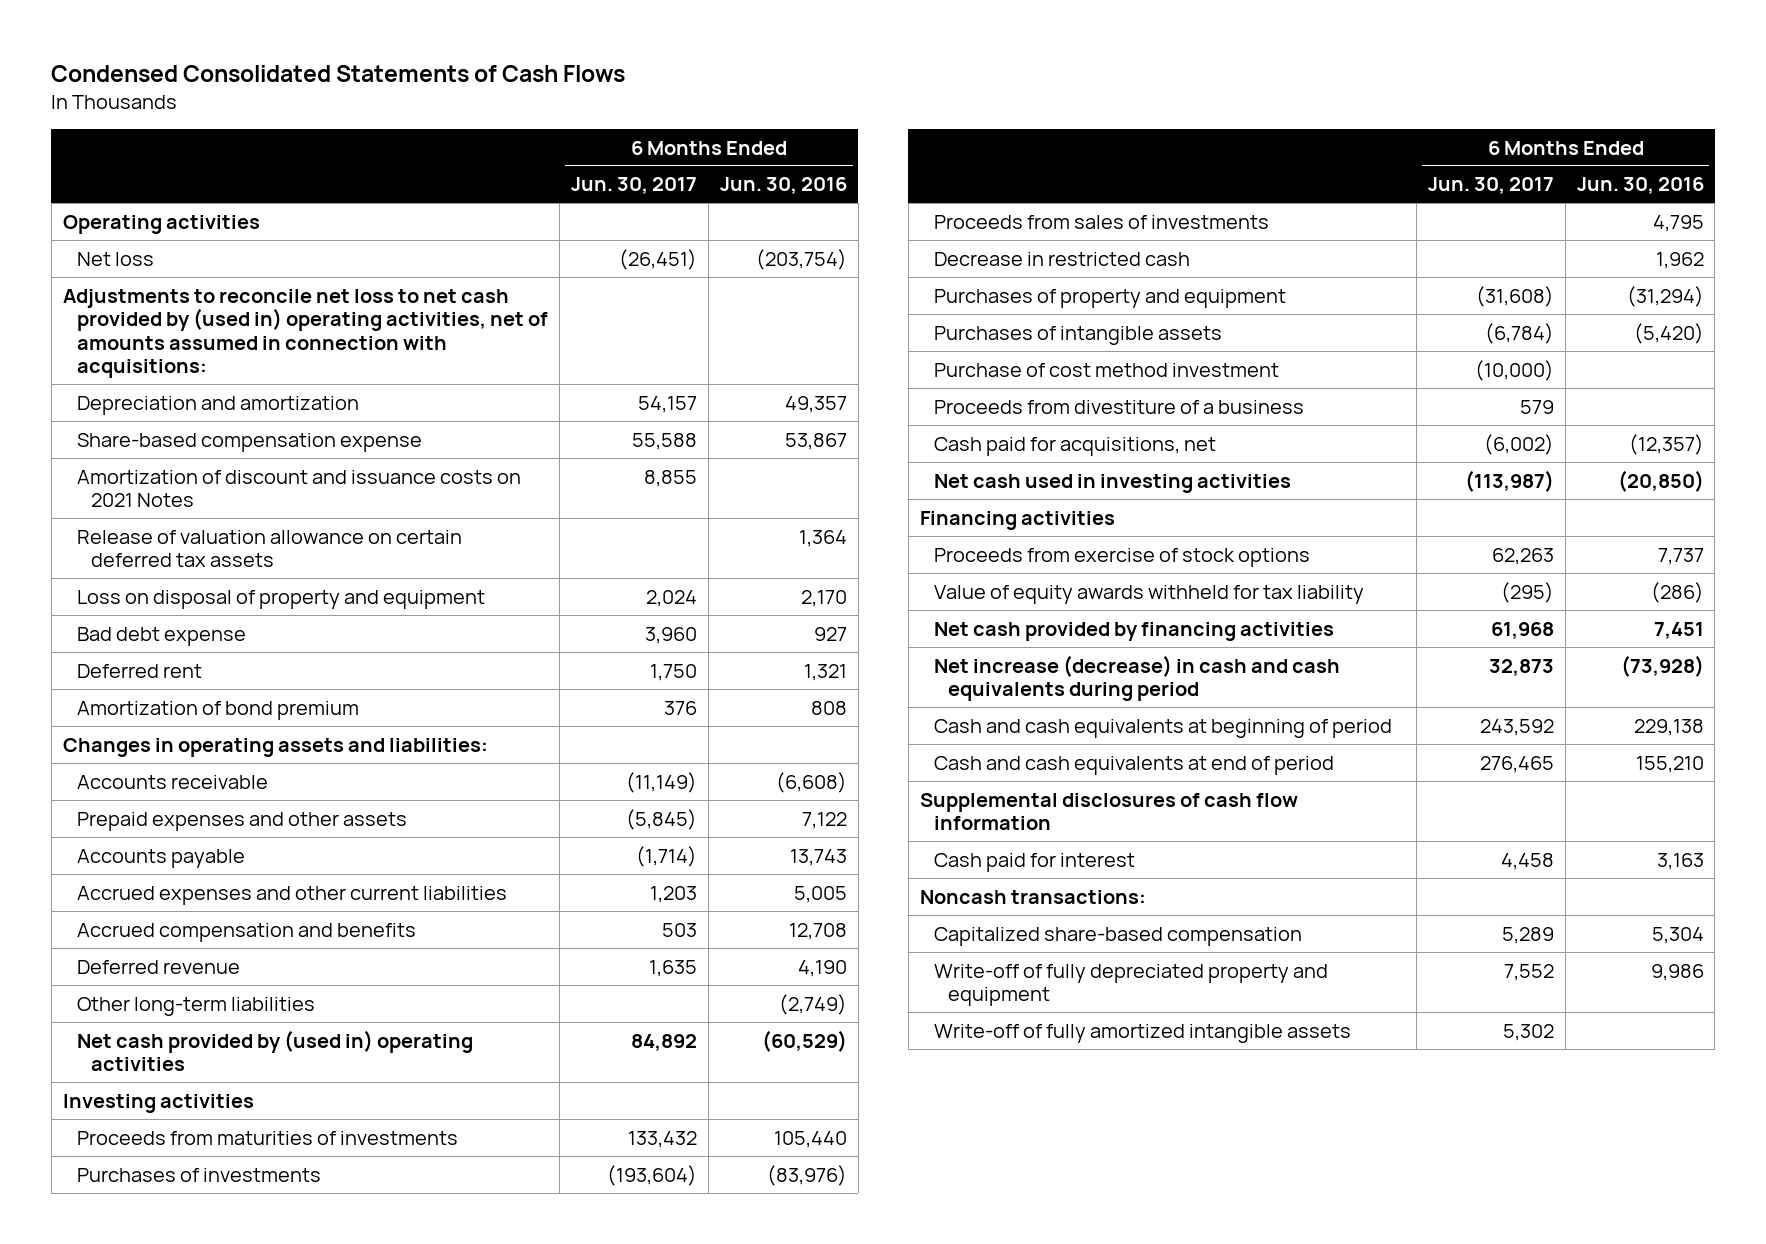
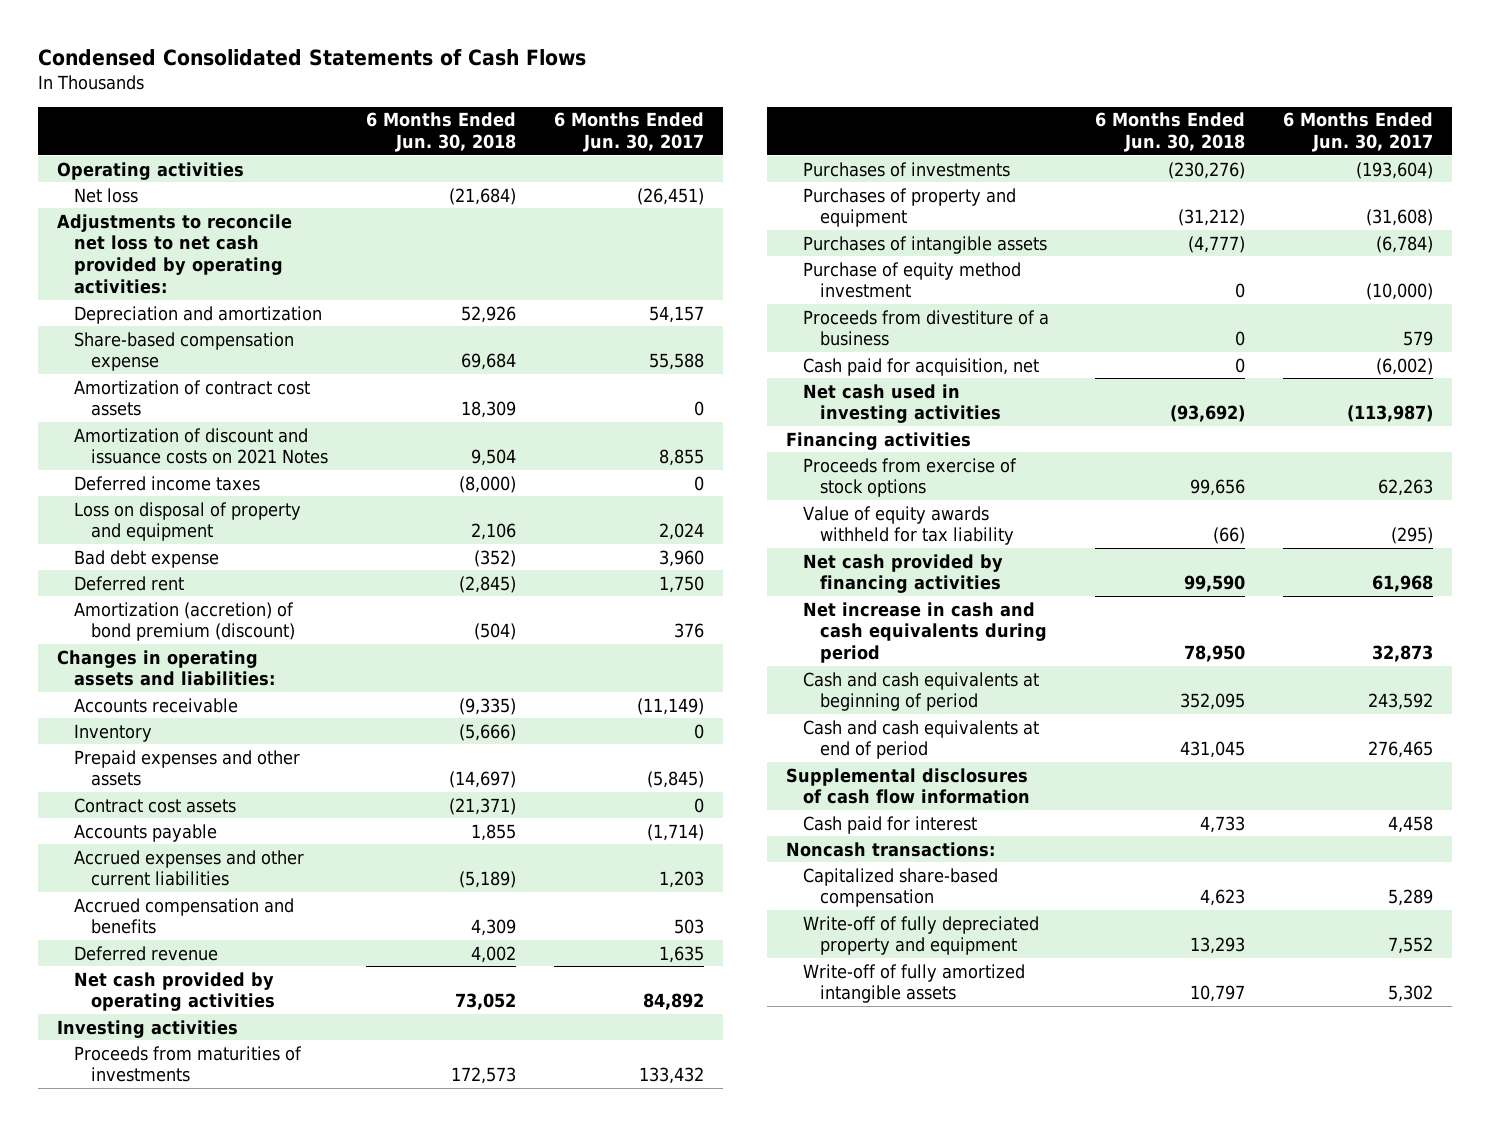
[719,177,847,195] Jun. 30, 2016 -> none
none -> [365,112,516,153] 6 Months Ended Jun. 30, 2018
[62,288,548,379] Adjustments to reconcile net loss to net cash provided by (used in) operating activities, net of amounts assumed in connection with acquisitions: -> [56,213,292,294] Adjustments to reconcile net loss to net cash provided by operating activities:
none -> [73,379,310,417] Amortization of contract cost assets
[76,529,462,568] Release of valuation allowance on certain deferred tax assets -> none
none -> [73,475,260,491] Deferred income taxes
[76,700,359,720] Amortization of bond premium -> [73,601,295,642] Amortization (accretion) of bond premium (discount)
none -> [73,723,152,742] Inventory
none -> [73,797,236,813] Contract cost assets
[76,996,315,1016] Other long-term liabilities -> none
[76,1029,473,1072] Net cash provided by (used in) operating activities -> [73,971,275,1012] Net cash provided by operating activities
[933,214,1269,229] Proceeds from sales of investments -> none
[933,251,1190,266] Decrease in restricted cash -> none
[933,362,1279,377] Purchase of cost method investment -> [803,261,1022,299] Purchase of equity method investment
[933,436,1216,456] Cash paid for acquisitions, net -> [803,357,1040,376] Cash paid for acquisition, net
[933,654,1340,702] Net increase (decrease) in cash and cash equivalents during period -> [803,601,1048,664] Net increase in cash and cash equivalents during period

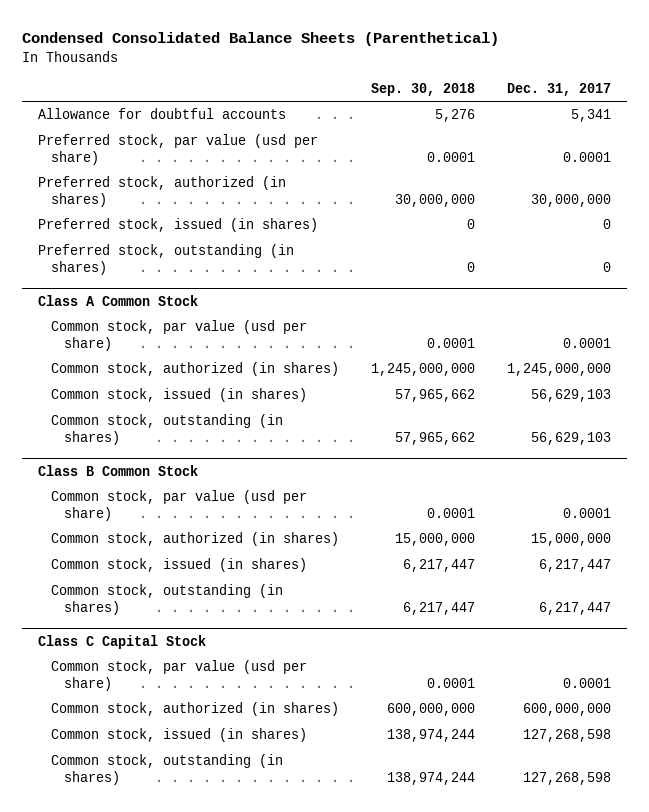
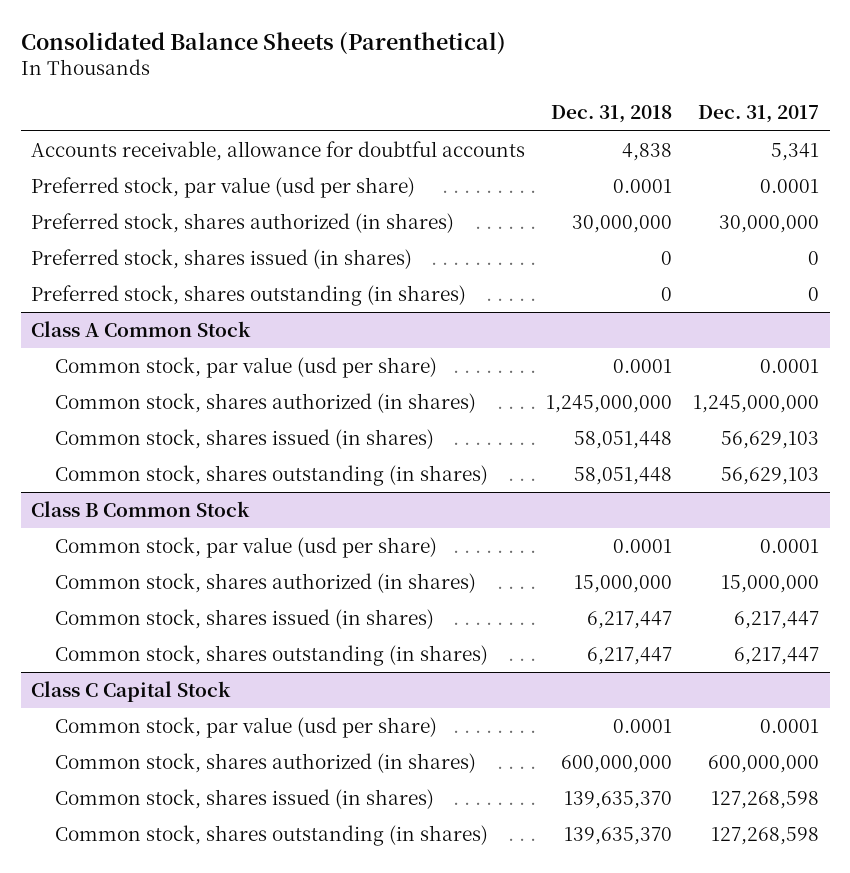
[22,32,500,47] Condensed Consolidated Balance Sheets (Parenthetical) -> [20,31,506,55] Consolidated Balance Sheets (Parenthetical)
[371,82,476,96] Sep. 30, 2018 -> none
none -> [551,105,673,124] Dec. 31, 2018
[38,108,287,120] Allowance for doubtful accounts -> [31,141,526,162] Accounts receivable, allowance for doubtful accounts
[38,176,287,208] Preferred stock, authorized (in shares) -> [31,213,455,234] Preferred stock, shares authorized (in shares)
[38,218,319,233] Preferred stock, issued (in shares) -> [31,249,413,270] Preferred stock, shares issued (in shares)
[38,244,295,276] Preferred stock, outstanding (in shares) -> [31,285,467,307] Preferred stock, shares outstanding (in shares)
[51,362,340,377] Common stock, authorized (in shares) -> [54,393,476,414] Common stock, shares authorized (in shares)
[51,388,308,403] Common stock, issued (in shares) -> [54,429,434,450] Common stock, shares issued (in shares)
[51,414,284,446] Common stock, outstanding (in shares) -> [54,465,488,487] Common stock, shares outstanding (in shares)
[51,532,340,547] Common stock, authorized (in shares) -> [54,573,476,594] Common stock, shares authorized (in shares)
[51,558,308,573] Common stock, issued (in shares) -> [54,609,434,630] Common stock, shares issued (in shares)
[51,584,284,616] Common stock, outstanding (in shares) -> [54,645,488,667] Common stock, shares outstanding (in shares)
[51,702,340,717] Common stock, authorized (in shares) -> [54,753,476,774] Common stock, shares authorized (in shares)
[51,728,308,743] Common stock, issued (in shares) -> [54,789,434,810] Common stock, shares issued (in shares)
[51,754,284,786] Common stock, outstanding (in shares) -> [54,825,488,847] Common stock, shares outstanding (in shares)

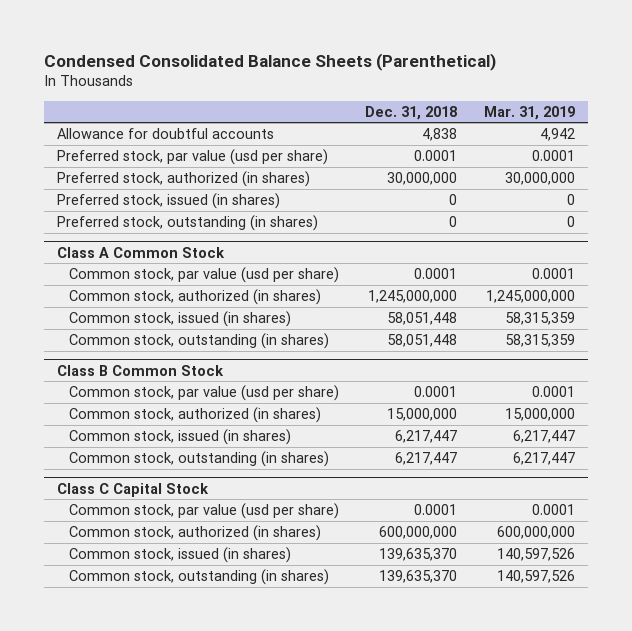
[20,31,506,55] Consolidated Balance Sheets (Parenthetical) -> [43,52,496,71] Condensed Consolidated Balance Sheets (Parenthetical)
[698,105,820,124] Dec. 31, 2017 -> none
none -> [483,105,575,120] Mar. 31, 2019
[31,141,526,162] Accounts receivable, allowance for doubtful accounts -> [57,128,275,140] Allowance for doubtful accounts
[31,213,455,234] Preferred stock, shares authorized (in shares) -> [57,171,311,188] Preferred stock, authorized (in shares)
[31,249,413,270] Preferred stock, shares issued (in shares) -> [57,193,281,210] Preferred stock, issued (in shares)
[31,285,467,307] Preferred stock, shares outstanding (in shares) -> [57,215,319,232] Preferred stock, outstanding (in shares)
[54,393,476,414] Common stock, shares authorized (in shares) -> [69,289,322,306] Common stock, authorized (in shares)
[54,429,434,450] Common stock, shares issued (in shares) -> [69,311,292,328] Common stock, issued (in shares)
[54,465,488,487] Common stock, shares outstanding (in shares) -> [69,333,330,350] Common stock, outstanding (in shares)
[54,573,476,594] Common stock, shares authorized (in shares) -> [69,407,322,424] Common stock, authorized (in shares)
[54,609,434,630] Common stock, shares issued (in shares) -> [69,429,292,446] Common stock, issued (in shares)
[54,645,488,667] Common stock, shares outstanding (in shares) -> [69,451,330,468] Common stock, outstanding (in shares)
[54,753,476,774] Common stock, shares authorized (in shares) -> [69,525,322,542] Common stock, authorized (in shares)
[54,789,434,810] Common stock, shares issued (in shares) -> [69,547,292,564] Common stock, issued (in shares)
[54,825,488,847] Common stock, shares outstanding (in shares) -> [69,569,330,586] Common stock, outstanding (in shares)

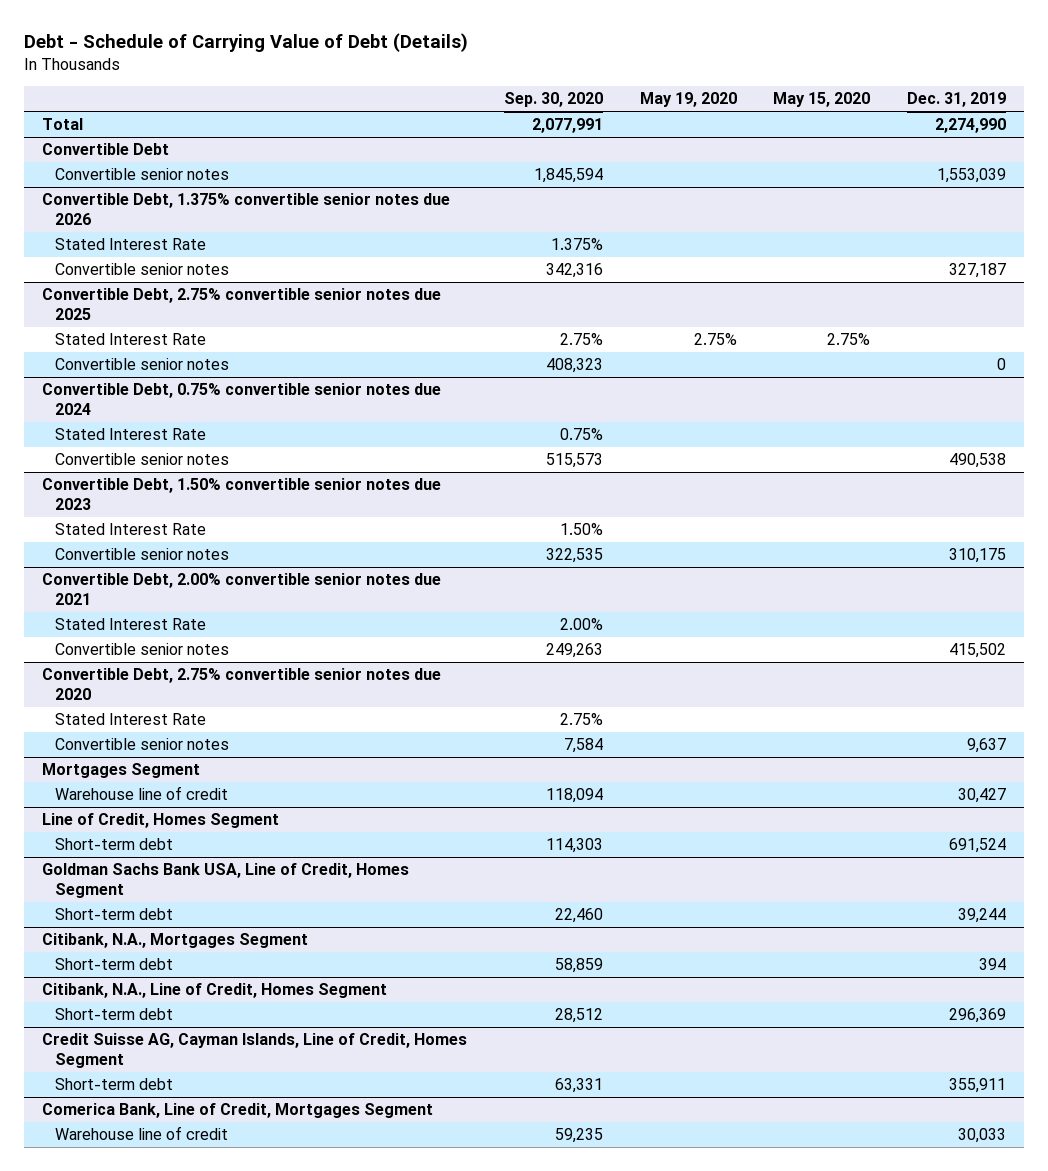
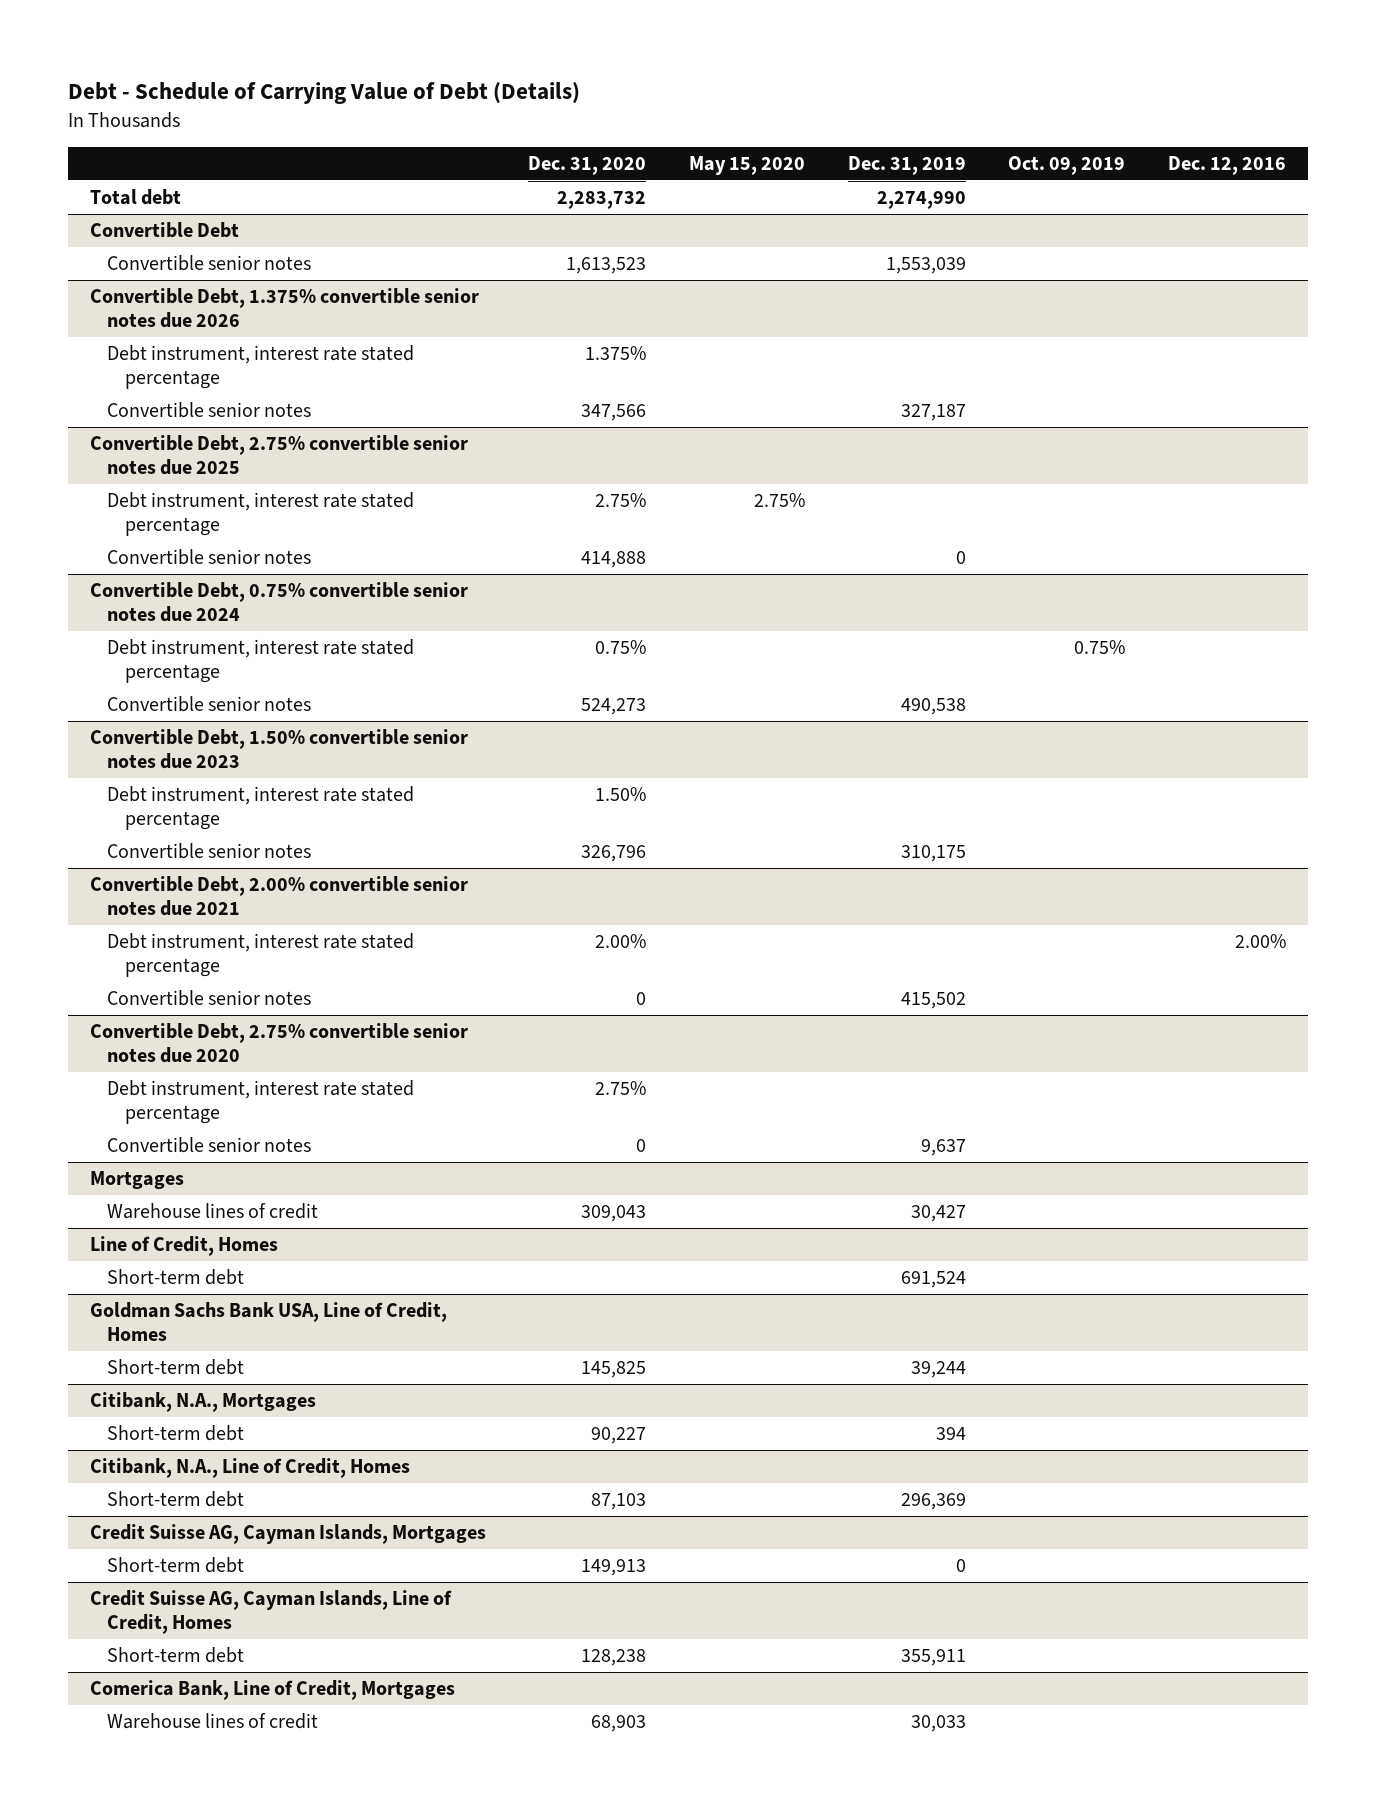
[503,92,603,108] Sep. 30, 2020 -> none
[639,92,737,108] May 19, 2020 -> none
none -> [528,155,647,175] Dec. 31, 2020
none -> [1008,155,1126,175] Oct. 09, 2019
none -> [1168,155,1287,175] Dec. 12, 2016
[42,118,84,131] Total -> [89,189,181,206] Total debt
[55,238,207,251] Stated Interest Rate -> [107,345,415,389] Debt instrument, interest rate stated percentage
[55,333,207,346] Stated Interest Rate -> [107,492,415,536] Debt instrument, interest rate stated percentage
[55,428,207,441] Stated Interest Rate -> [107,639,415,683] Debt instrument, interest rate stated percentage
[55,523,207,536] Stated Interest Rate -> [107,786,415,830] Debt instrument, interest rate stated percentage
[55,618,207,631] Stated Interest Rate -> [107,933,415,977] Debt instrument, interest rate stated percentage
[55,713,207,726] Stated Interest Rate -> [107,1080,415,1124] Debt instrument, interest rate stated percentage
[42,763,201,779] Mortgages Segment -> [89,1171,184,1190] Mortgages
[55,786,229,801] Warehouse line of credit -> [107,1203,319,1220] Warehouse lines of credit
[42,813,280,829] Line of Credit, Homes Segment -> [89,1236,278,1257] Line of Credit, Homes
[42,863,410,898] Goldman Sachs Bank USA, Line of Credit, Homes Segment -> [89,1302,447,1341] Goldman Sachs Bank USA, Line of Credit, Homes
[42,933,309,949] Citibank, N.A., Mortgages Segment -> [89,1392,316,1413] Citibank, N.A., Mortgages
[42,983,388,999] Citibank, N.A., Line of Credit, Homes Segment -> [89,1458,410,1479] Citibank, N.A., Line of Credit, Homes
none -> [89,1524,486,1545] Credit Suisse AG, Cayman Islands, Mortgages
none -> [107,1557,245,1574] Short-term debt
[42,1033,468,1068] Credit Suisse AG, Cayman Islands, Line of Credit, Homes Segment -> [89,1590,452,1634] Credit Suisse AG, Cayman Islands, Line of Credit, Homes
[42,1103,434,1119] Comerica Bank, Line of Credit, Mortgages Segment -> [89,1680,455,1701] Comerica Bank, Line of Credit, Mortgages
[55,1126,229,1141] Warehouse line of credit -> [107,1713,319,1730] Warehouse lines of credit

